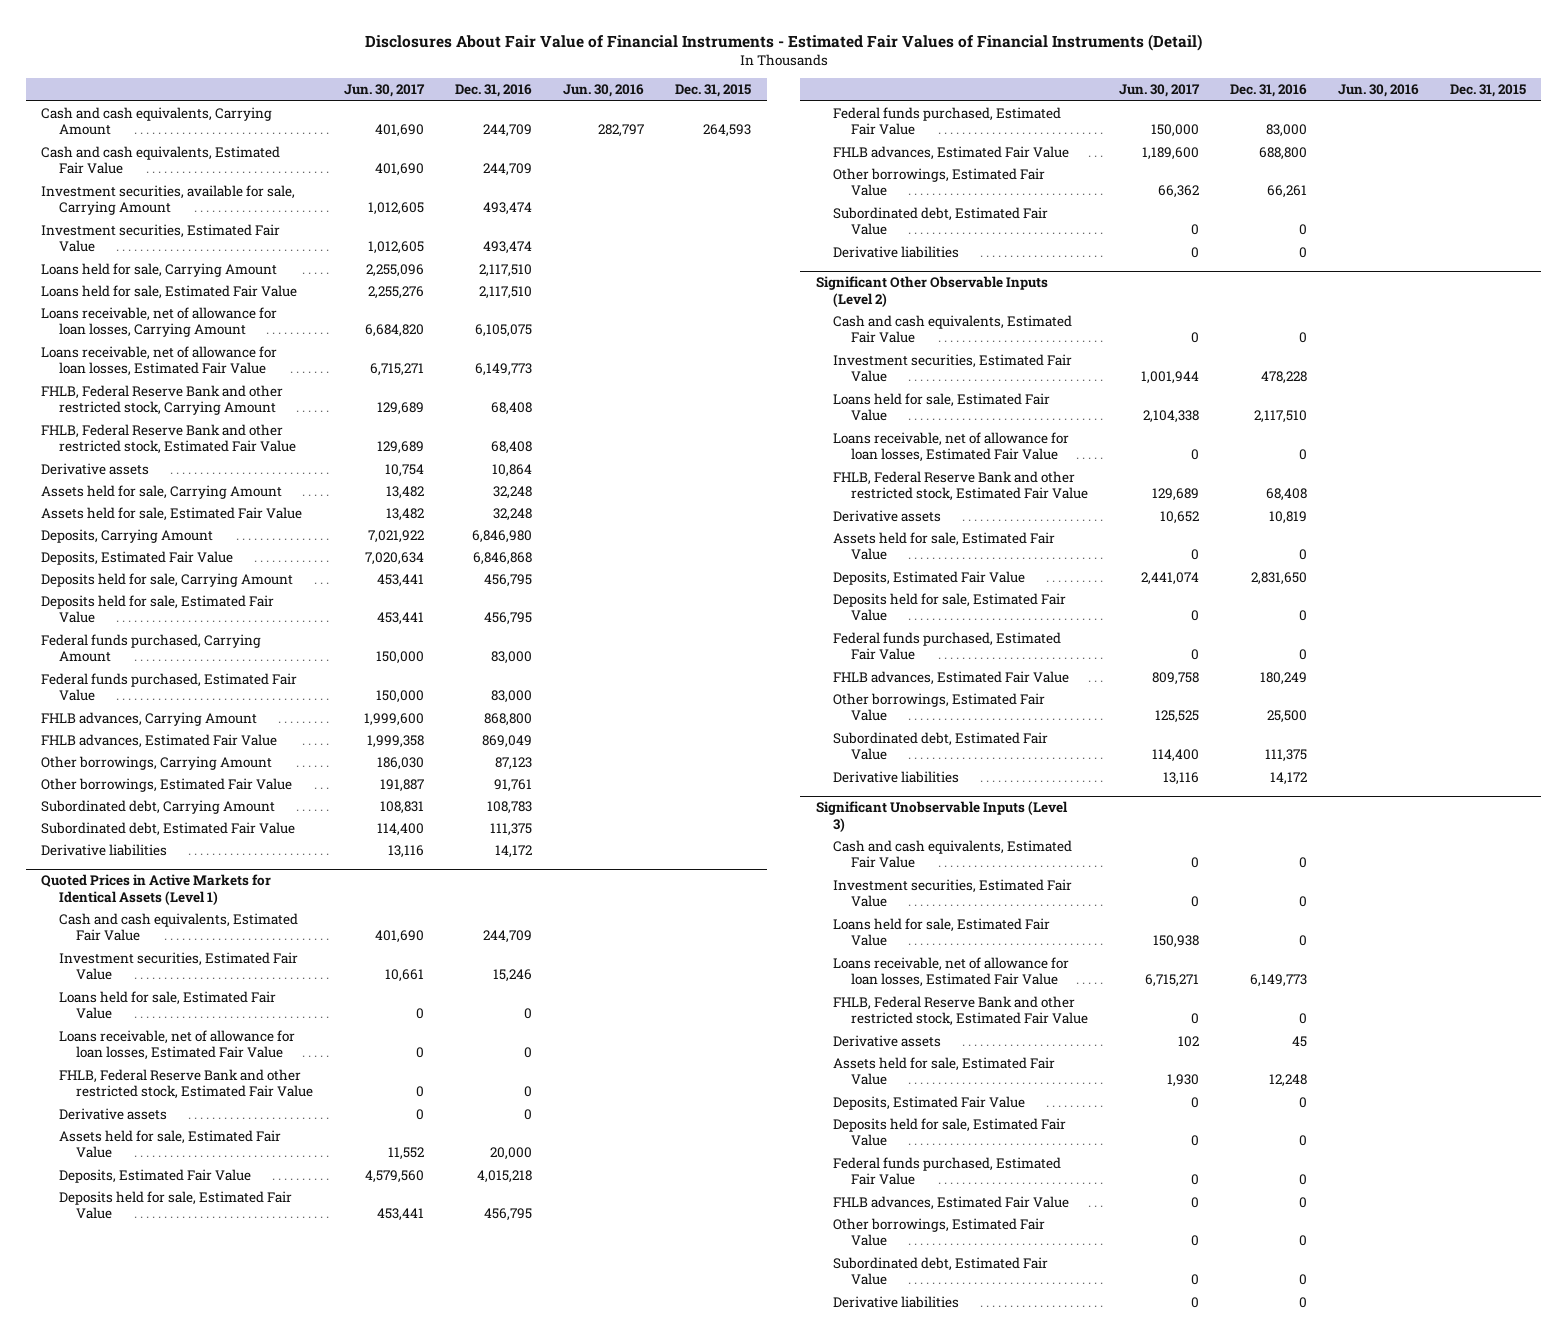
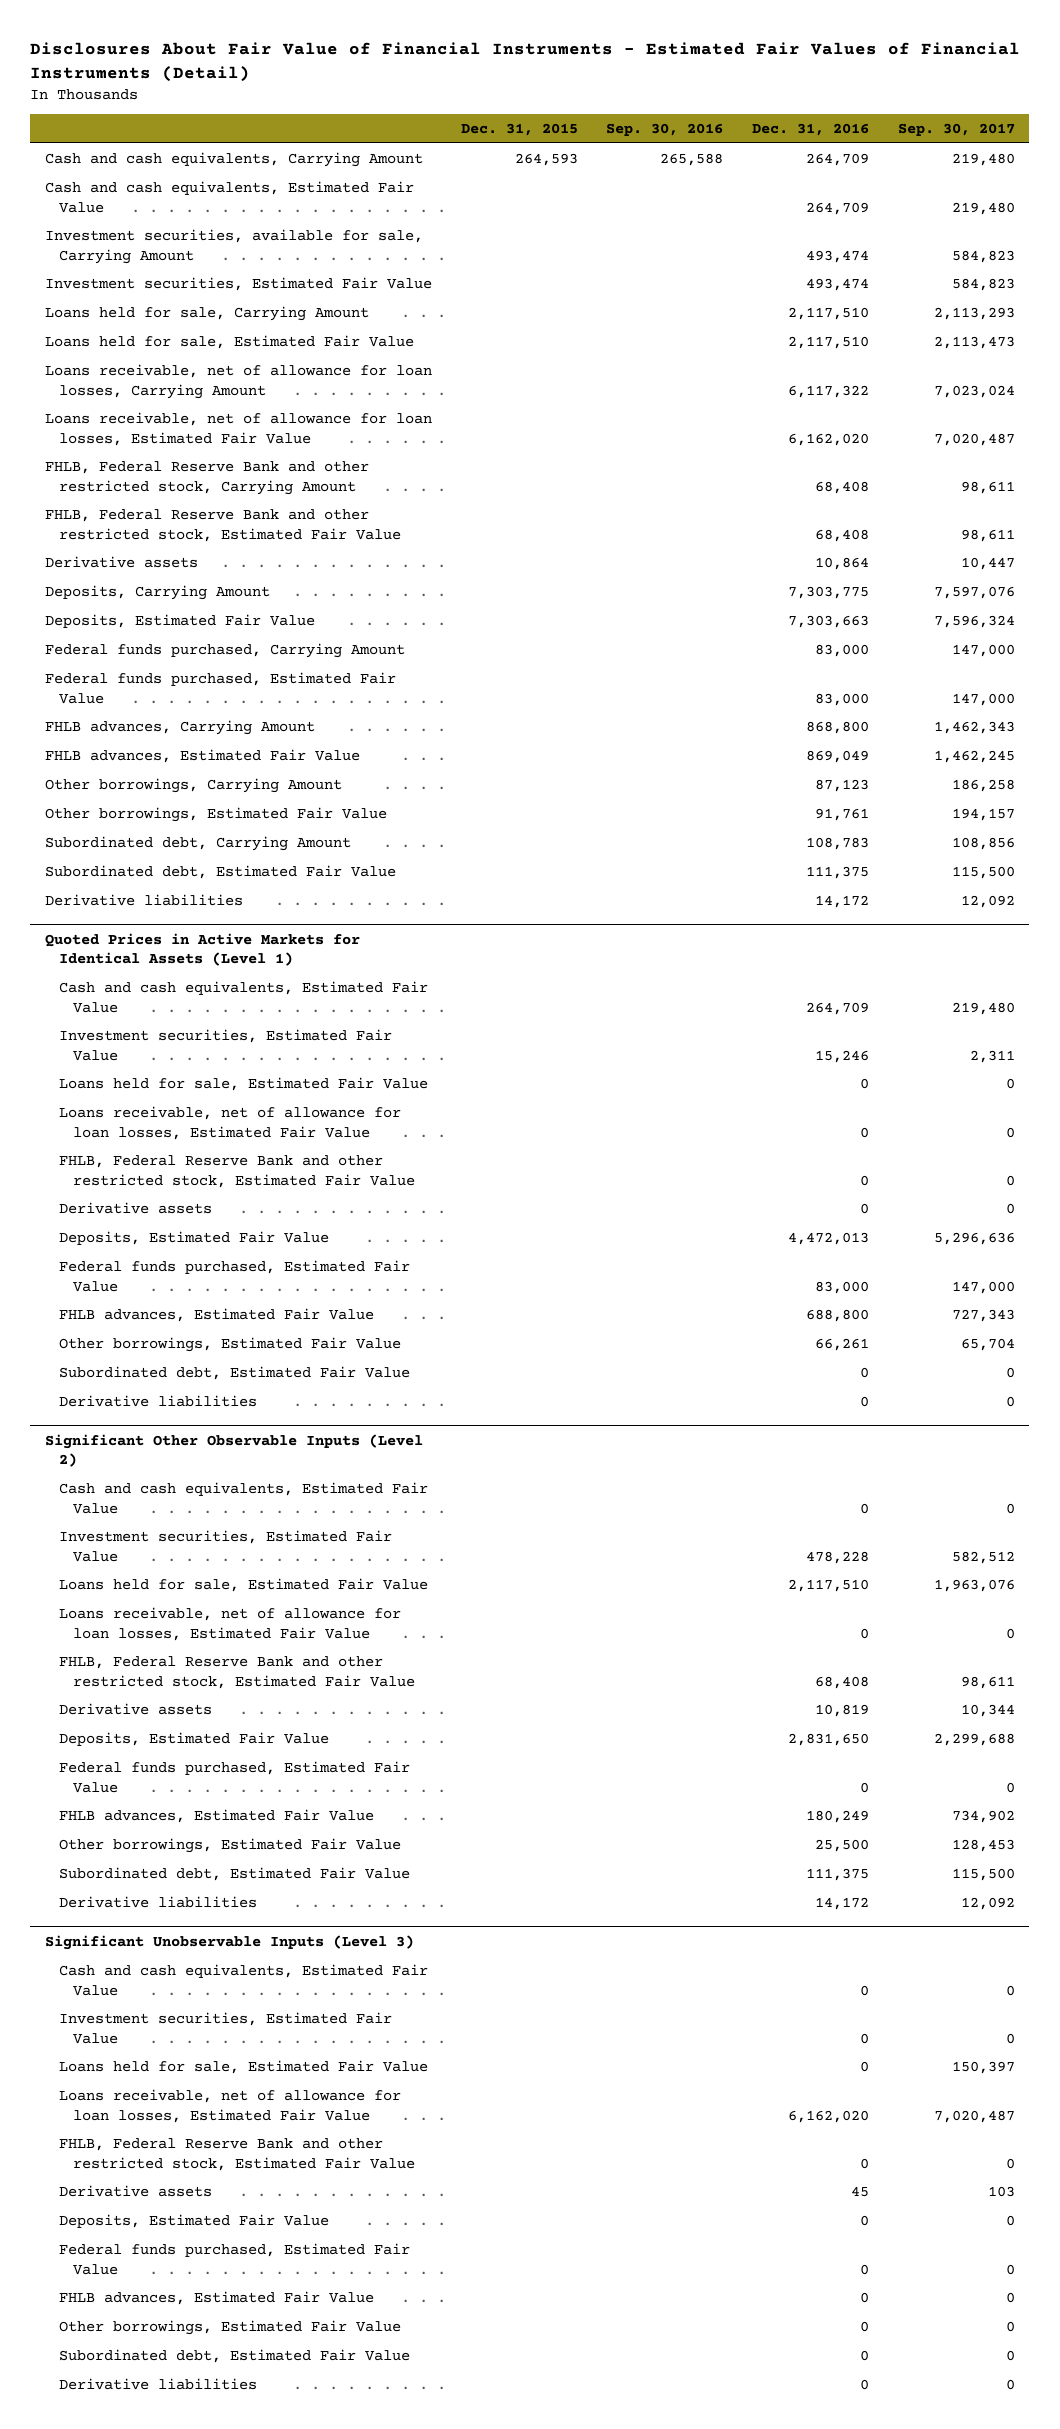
[344,84,426,98] Jun. 30, 2017 -> none
[563,84,645,98] Jun. 30, 2016 -> none
none -> [606,123,724,137] Sep. 30, 2016
none -> [898,123,1016,137] Sep. 30, 2017
[483,124,533,138] 244,709 -> [806,152,870,166] 264,709
[483,163,533,177] 244,709 -> [806,201,870,215] 264,709
[475,324,533,338] 6,105,075 -> [788,384,870,398] 6,117,322
[475,363,533,377] 6,149,773 -> [788,432,870,446] 6,162,020
[41,484,283,499] Assets held for sale, Carrying Amount -> none
[41,506,303,521] Assets held for sale, Estimated Fair Value -> none
[41,572,294,587] Deposits held for sale, Carrying Amount -> none
[41,594,275,624] Deposits held for sale, Estimated Fair Value -> none
[472,529,533,543] 6,846,980 -> [788,585,870,599] 7,303,775
[473,551,533,565] 6,846,868 -> [788,614,870,628] 7,303,663
[483,930,533,944] 244,709 -> [806,1001,870,1015] 264,709
[58,1129,281,1159] Assets held for sale, Estimated Fair Value -> none
[58,1190,292,1220] Deposits held for sale, Estimated Fair Value -> none
[477,1169,533,1183] 4,015,218 -> [788,1231,870,1245] 4,472,013
[833,531,1056,561] Assets held for sale, Estimated Fair Value -> none
[833,592,1067,622] Deposits held for sale, Estimated Fair Value -> none
[1249,974,1307,988] 6,149,773 -> [788,2109,870,2123] 6,162,020
[833,1056,1056,1086] Assets held for sale, Estimated Fair Value -> none
[833,1117,1067,1147] Deposits held for sale, Estimated Fair Value -> none

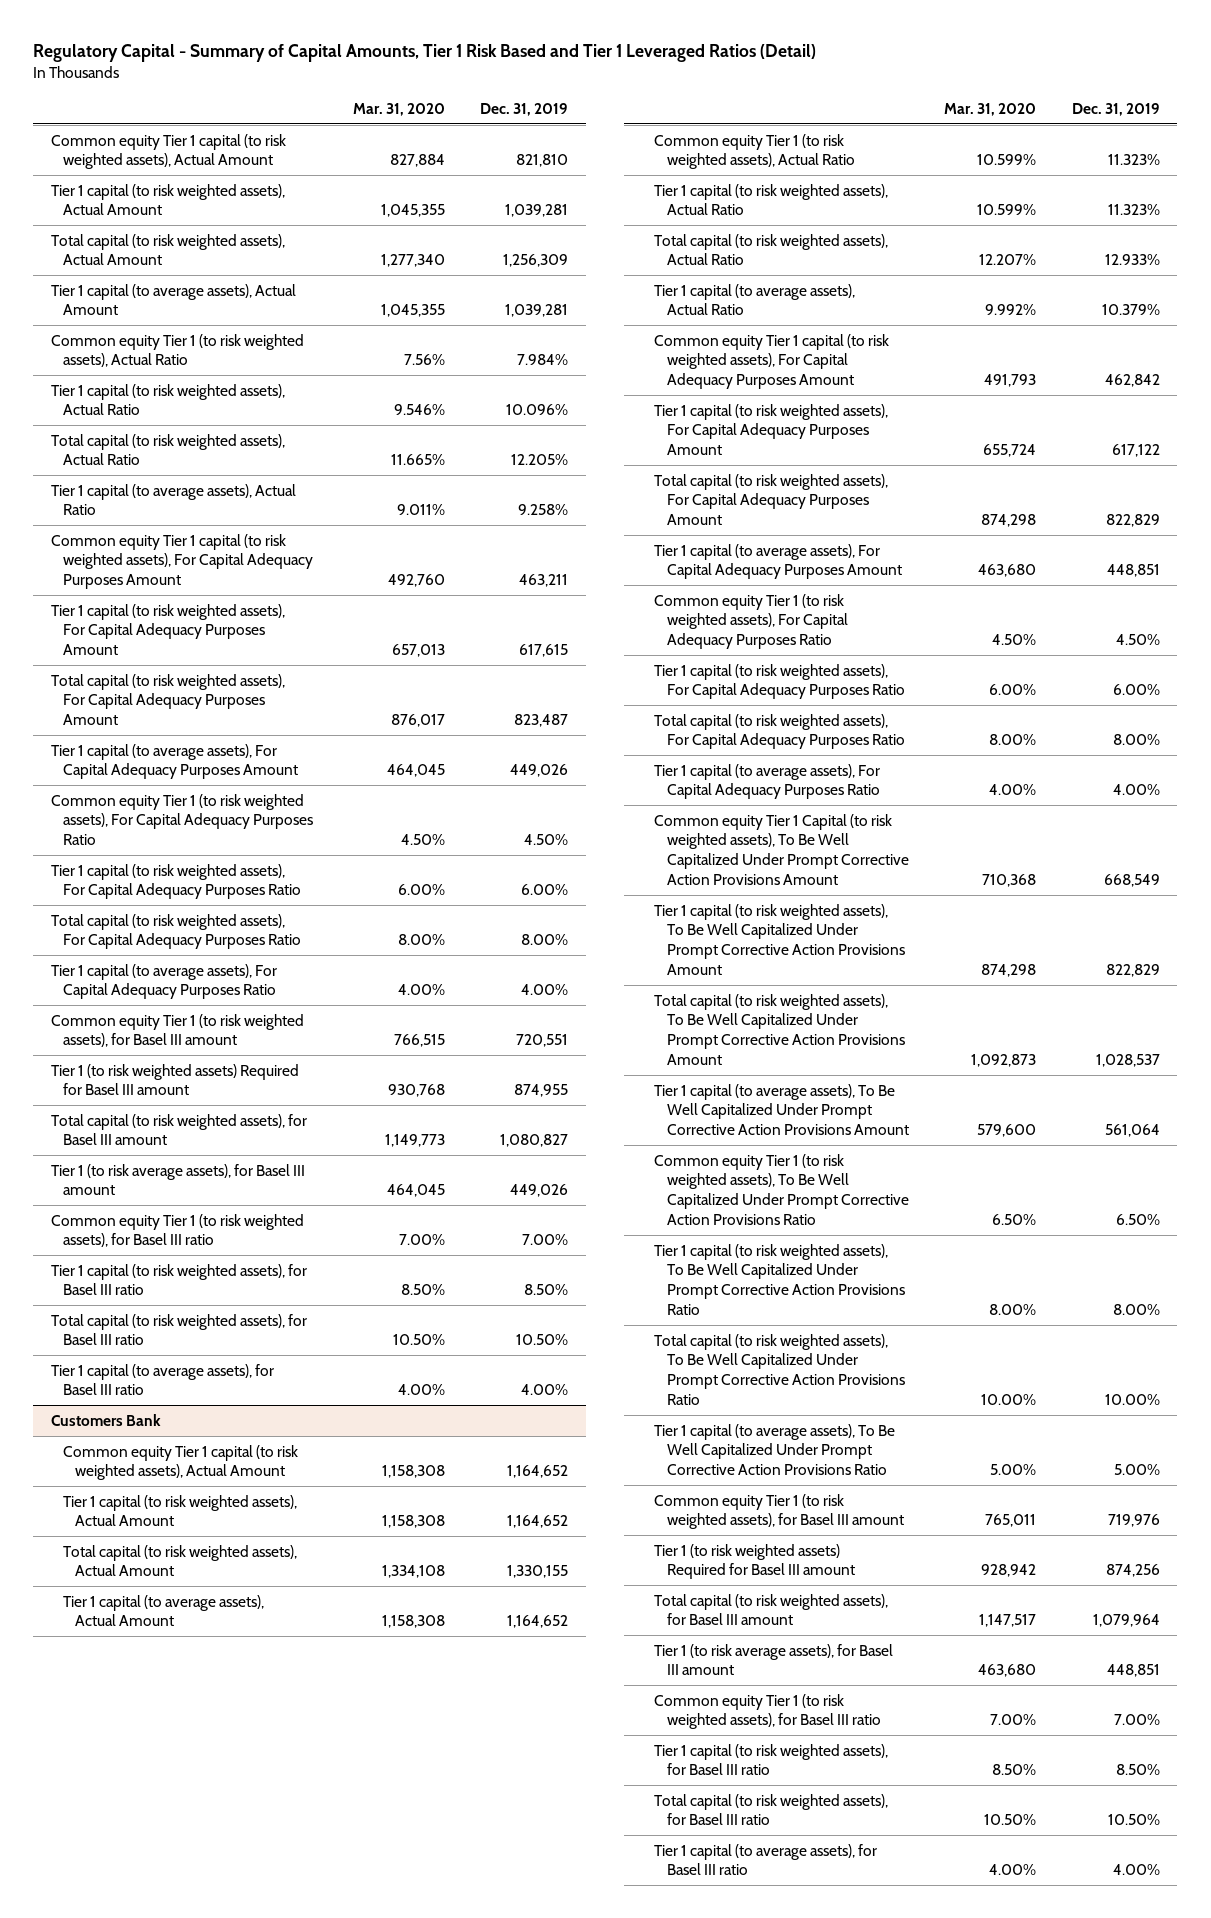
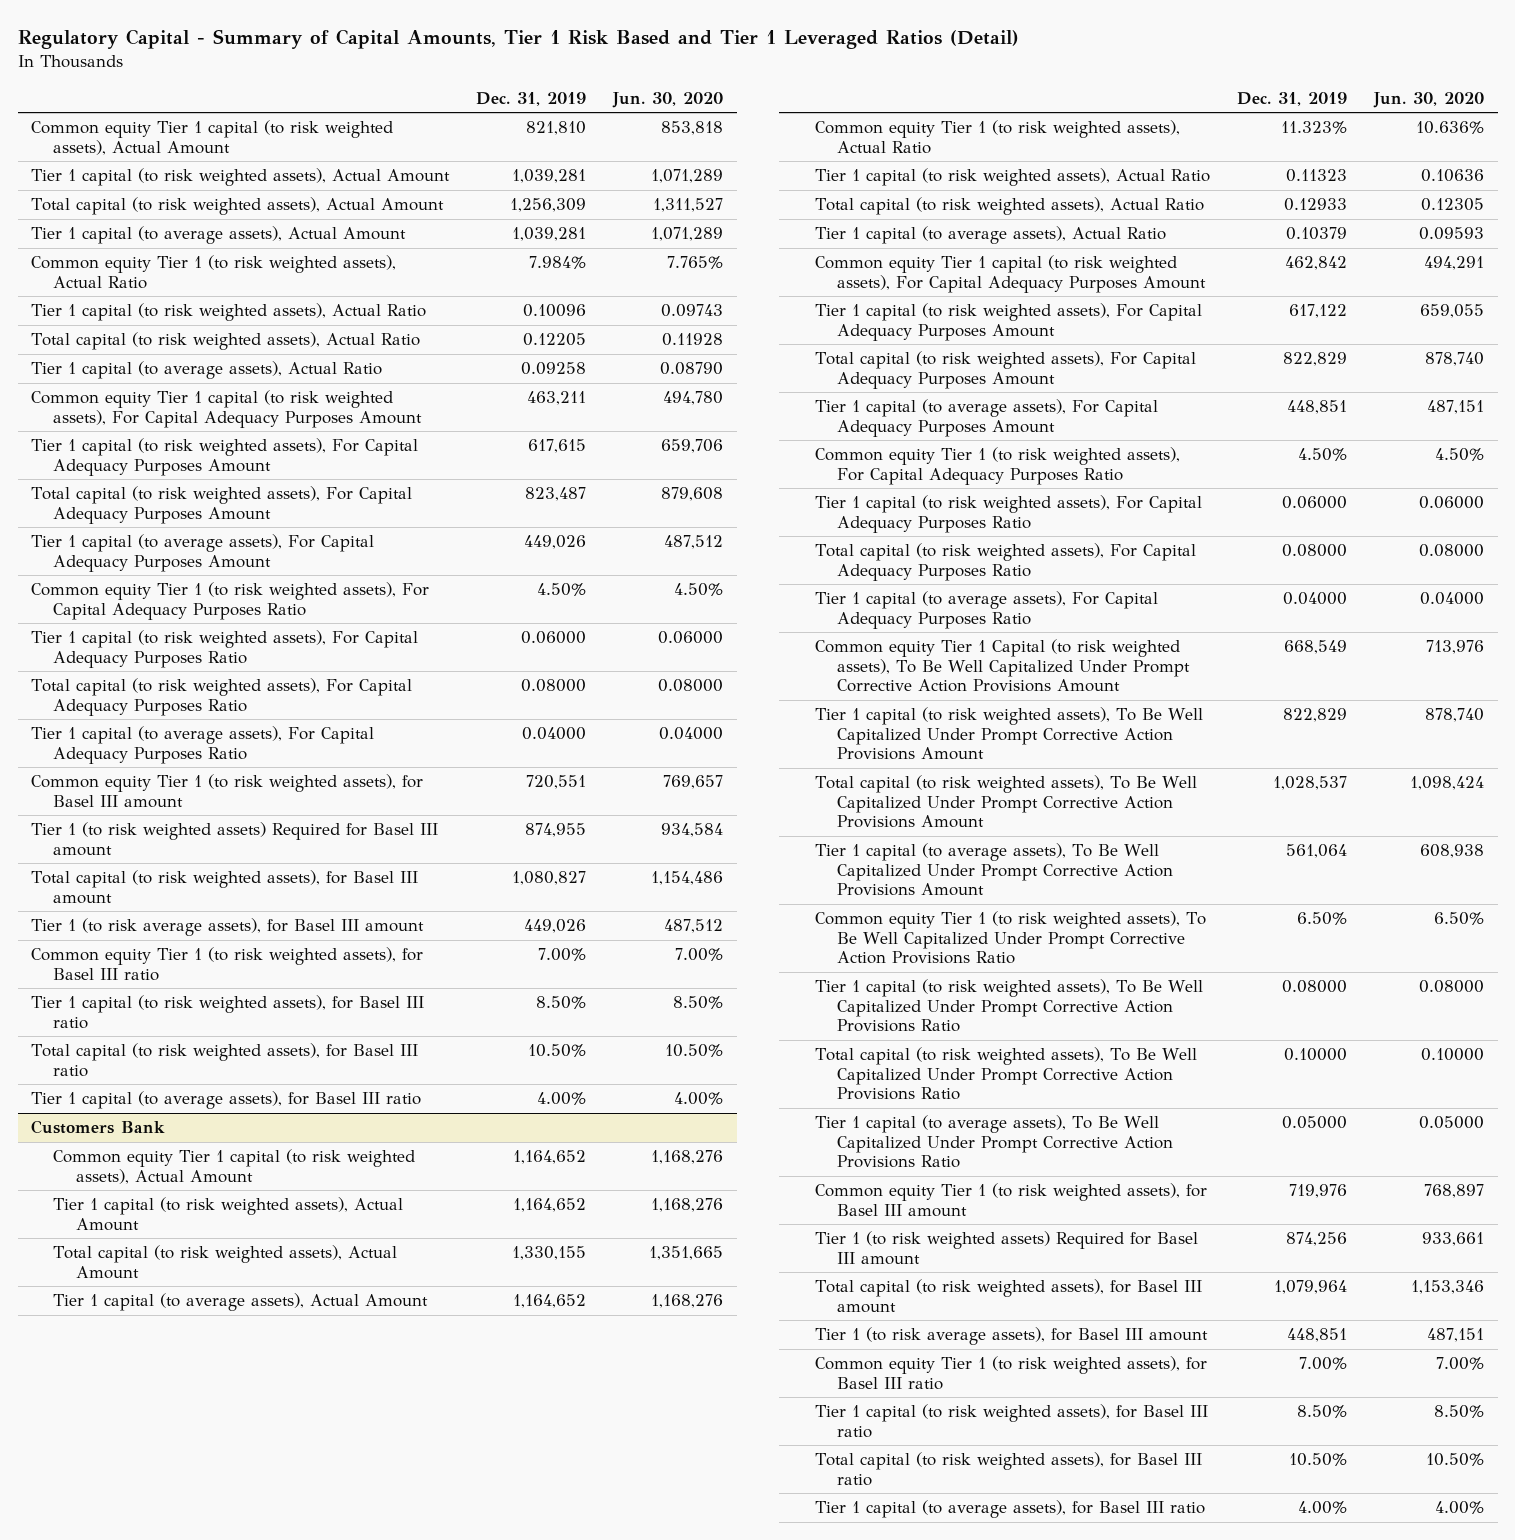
[352,102,445,116] Mar. 31, 2020 -> none
none -> [612,91,724,108] Jun. 30, 2020
[506,404,569,416] 10.096% -> [523,304,587,318] 0.10096
[511,454,569,466] 12.205% -> [523,333,587,347] 0.12205
[518,504,569,516] 9.258% -> [521,362,587,376] 0.09258
[521,884,569,896] 6.00% -> [521,631,587,645] 0.06000
[521,934,569,946] 8.00% -> [521,679,587,693] 0.08000
[521,984,569,996] 4.00% -> [522,727,587,741] 0.04000
[1107,204,1160,216] 11.323% -> [1286,169,1348,183] 0.11323
[1104,254,1160,266] 12.933% -> [1284,198,1348,212] 0.12933
[1101,304,1160,316] 10.379% -> [1286,227,1348,241] 0.10379
[1112,684,1160,696] 6.00% -> [1282,496,1348,510] 0.06000
[1112,734,1160,746] 8.00% -> [1282,544,1348,558] 0.08000
[1112,784,1160,796] 4.00% -> [1283,592,1348,606] 0.04000
[1112,1303,1160,1315] 8.00% -> [1282,980,1348,994] 0.08000
[1104,1393,1160,1405] 10.00% -> [1284,1048,1348,1062] 0.10000
[1113,1464,1160,1476] 5.00% -> [1282,1116,1348,1130] 0.05000

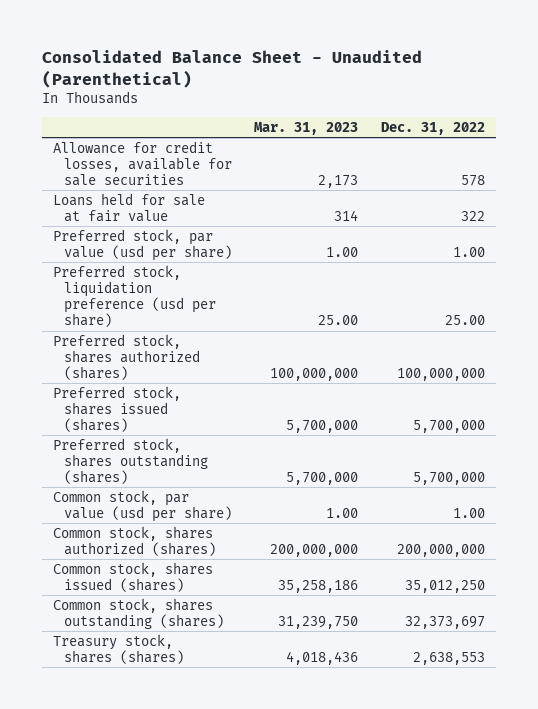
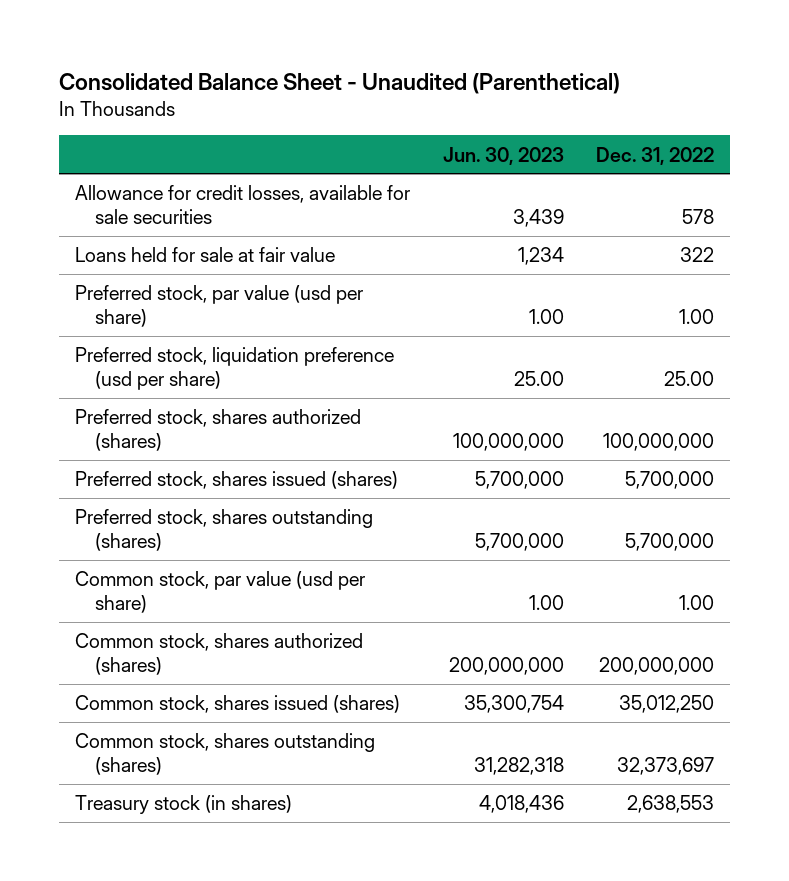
[254,122,359,136] Mar. 31, 2023 -> none
none -> [442,146,564,165] Jun. 30, 2023
[53,633,185,665] Treasury stock, shares (shares) -> [75,795,293,815] Treasury stock (in shares)

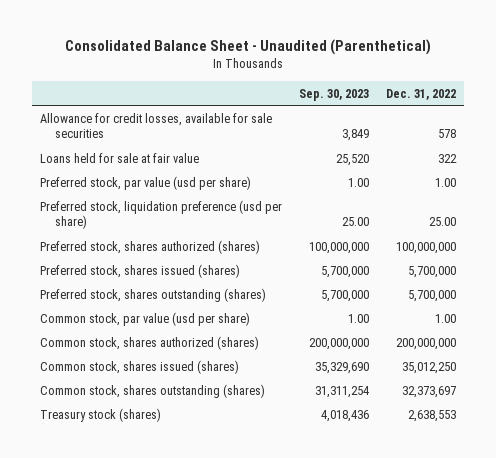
[442,146,564,165] Jun. 30, 2023 -> none
none -> [299,88,370,101] Sep. 30, 2023
[75,795,293,815] Treasury stock (in shares) -> [40,407,162,422] Treasury stock (shares)

